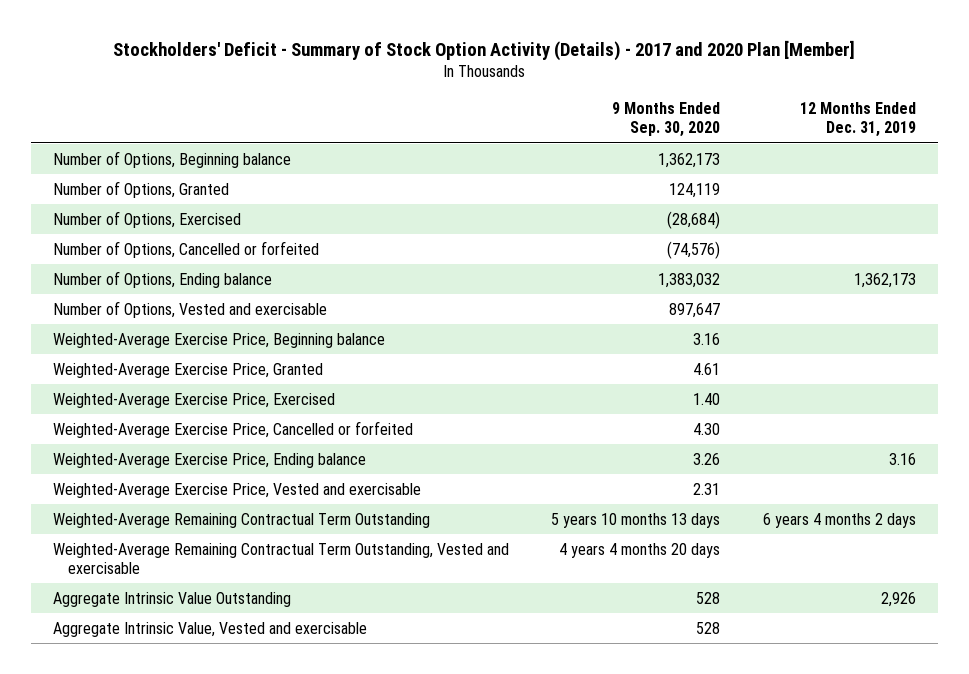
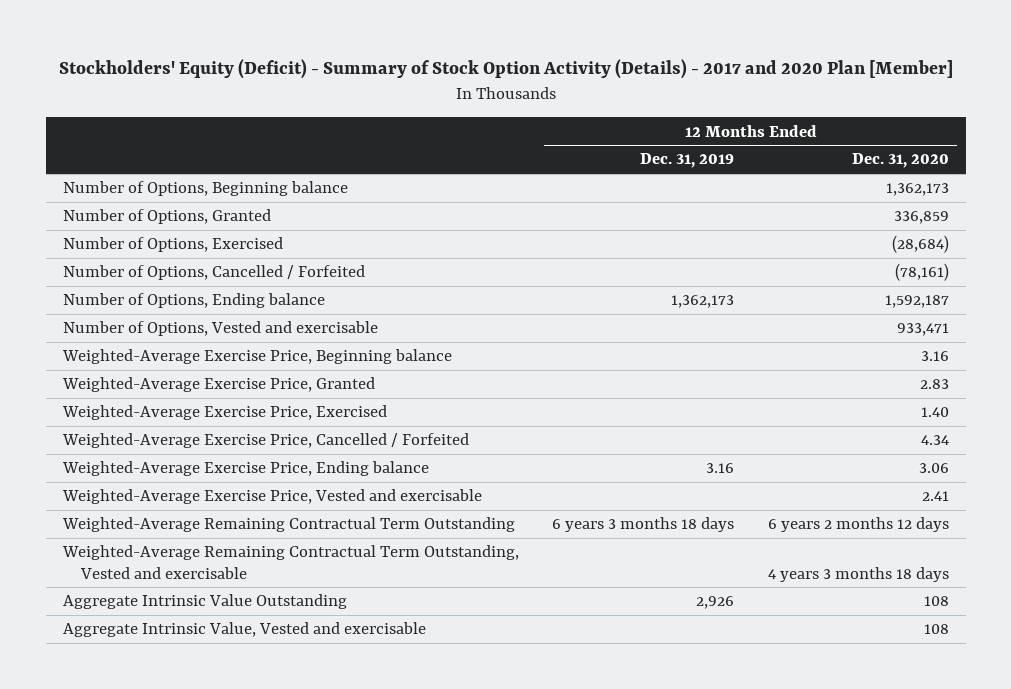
[113,40,856,62] Stockholders' Deficit - Summary of Stock Option Activity (Details) - 2017 and 2020 Plan [Member] -> [58,59,953,80] Stockholders' Equity (Deficit) - Summary of Stock Option Activity (Details) - 2017 and 2020 Plan [Member]
[612,101,721,138] 9 Months Ended Sep. 30, 2020 -> none
none -> [851,153,949,169] Dec. 31, 2020
[52,240,319,258] Number of Options, Cancelled or forfeited -> [62,265,365,281] Number of Options, Cancelled / Forfeited
[52,420,413,438] Weighted-Average Exercise Price, Cancelled or forfeited -> [61,433,469,449] Weighted-Average Exercise Price, Cancelled / Forfeited
[763,512,917,528] 6 years 4 months 2 days -> [552,517,735,533] 6 years 3 months 18 days

